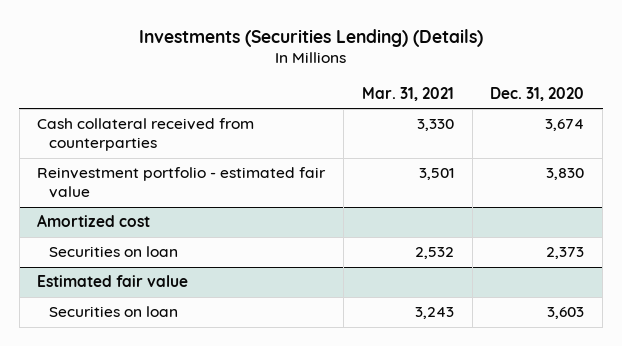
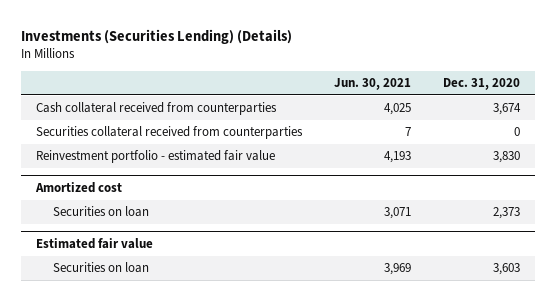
[361,86,454,101] Mar. 31, 2021 -> none
none -> [334,77,412,90] Jun. 30, 2021
none -> [36,126,304,140] Securities collateral received from counterparties

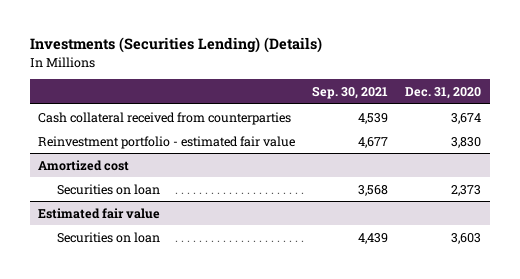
[334,77,412,90] Jun. 30, 2021 -> none
none -> [312,86,389,100] Sep. 30, 2021
[36,126,304,140] Securities collateral received from counterparties -> none

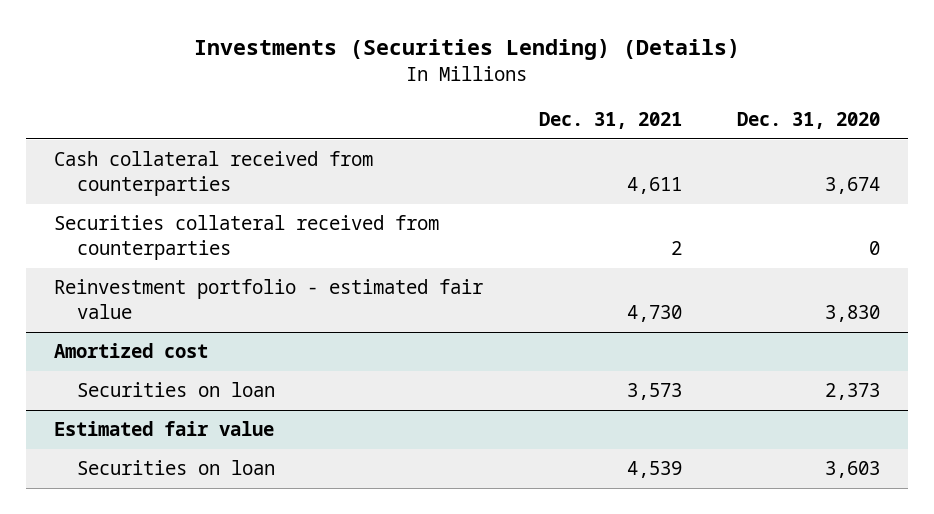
[312,86,389,100] Sep. 30, 2021 -> none
none -> [538,112,682,130] Dec. 31, 2021
none -> [54,215,440,260] Securities collateral received from counterparties

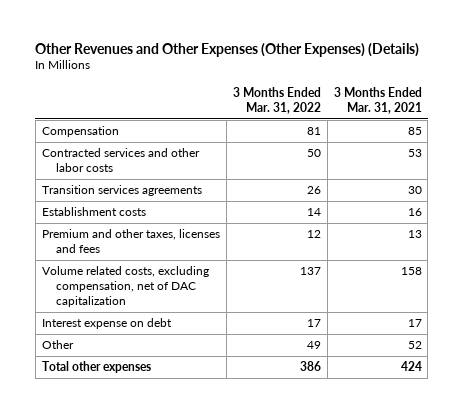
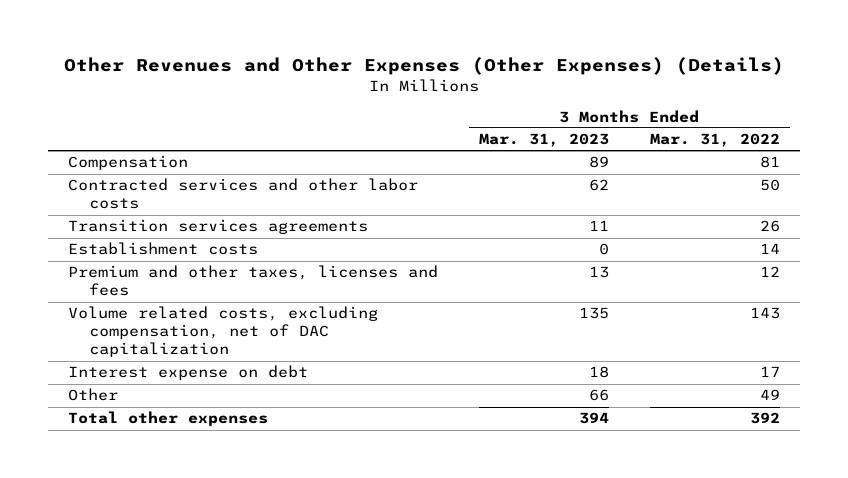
[333,86,422,114] 3 Months Ended Mar. 31, 2021 -> none
none -> [479,133,610,148] Mar. 31, 2023
[299,267,321,276] 137 -> [749,307,780,320] 143
[299,361,321,372] 386 -> [749,412,780,425] 392

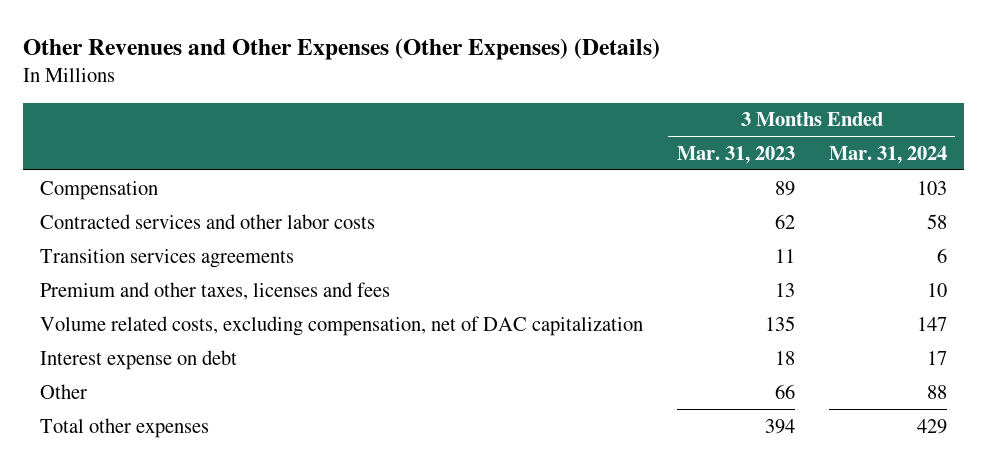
[649,133,780,148] Mar. 31, 2022 -> none
none -> [828,145,947,164] Mar. 31, 2024
[68,242,259,256] Establishment costs -> none

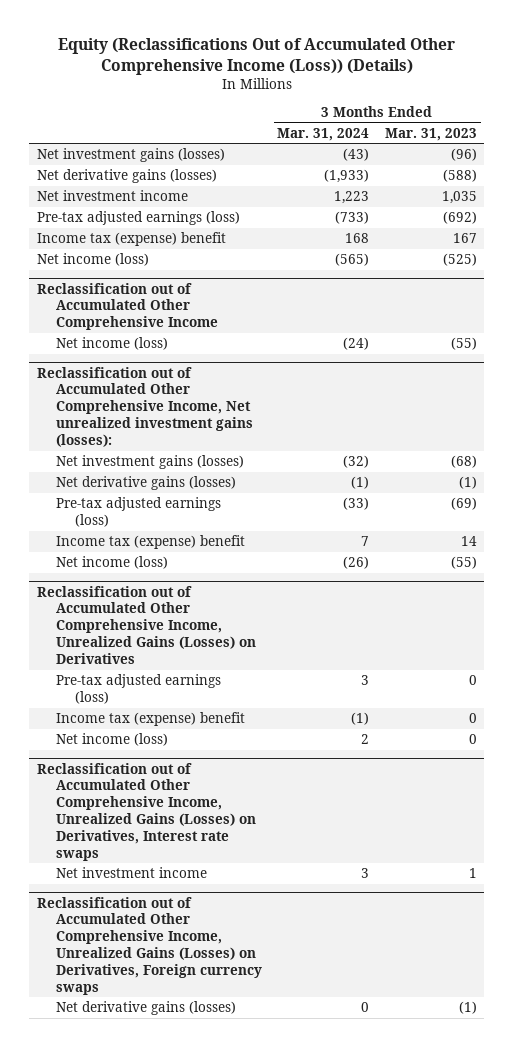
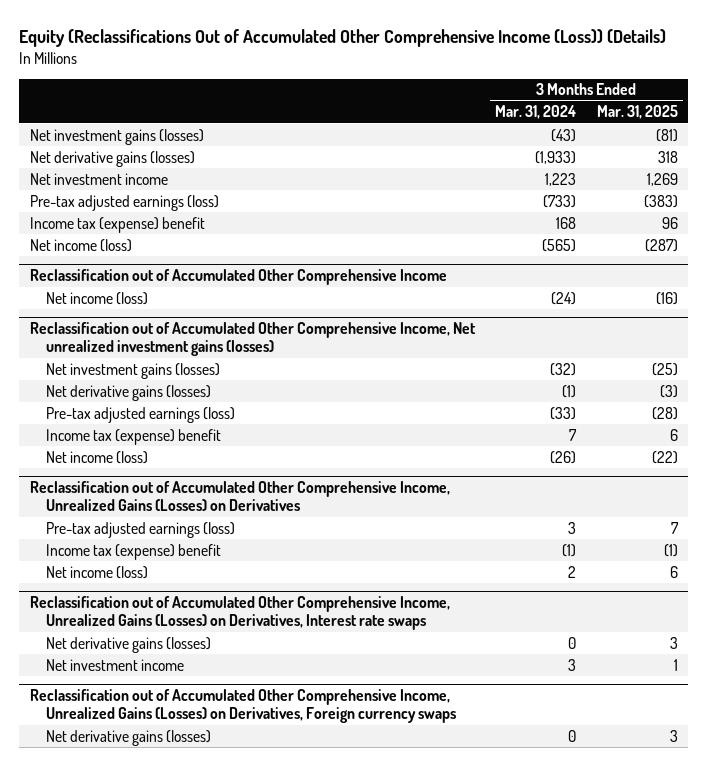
[384,127,477,141] Mar. 31, 2023 -> none
none -> [596,105,678,120] Mar. 31, 2025
[36,366,254,448] Reclassification out of Accumulated Other Comprehensive Income, Net unrealized investment gains (losses): -> [29,322,476,357] Reclassification out of Accumulated Other Comprehensive Income, Net unrealized investment gains (losses)
none -> [46,636,212,653] Net derivative gains (losses)

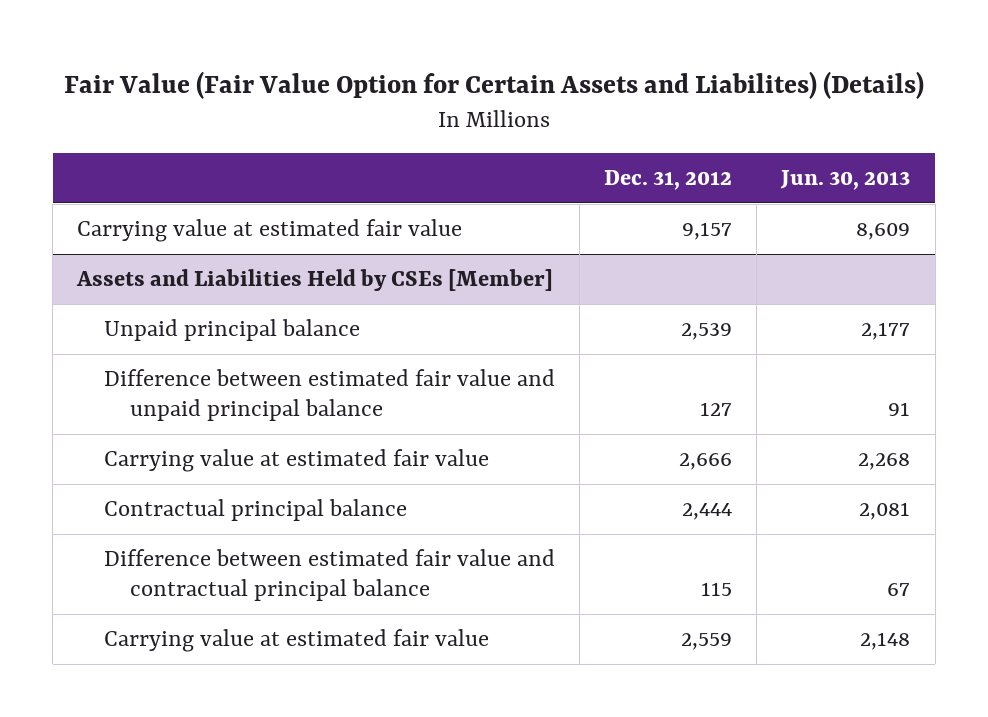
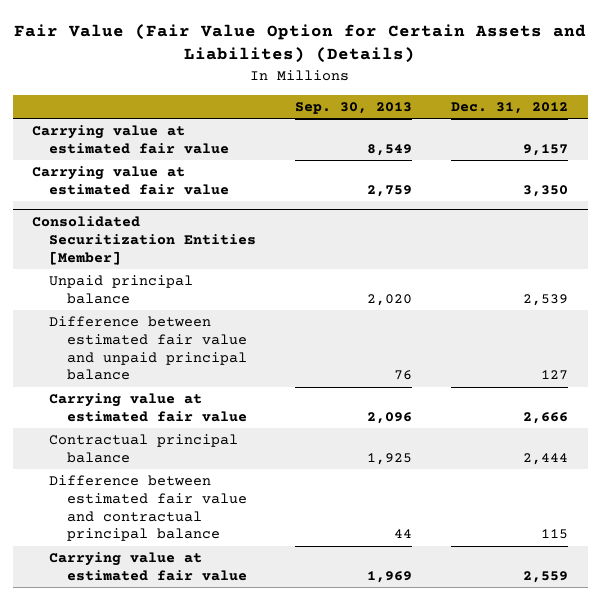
[780,170,911,191] Jun. 30, 2013 -> none
none -> [295,101,413,114] Sep. 30, 2013
[76,269,554,292] Assets and Liabilities Held by CSEs [Member] -> none
none -> [32,166,230,195] Carrying value at estimated fair value
none -> [32,216,257,265] Consolidated Securitization Entities [Member]

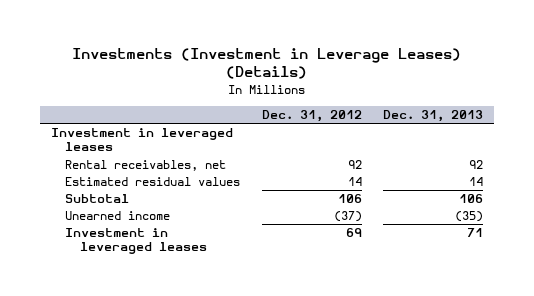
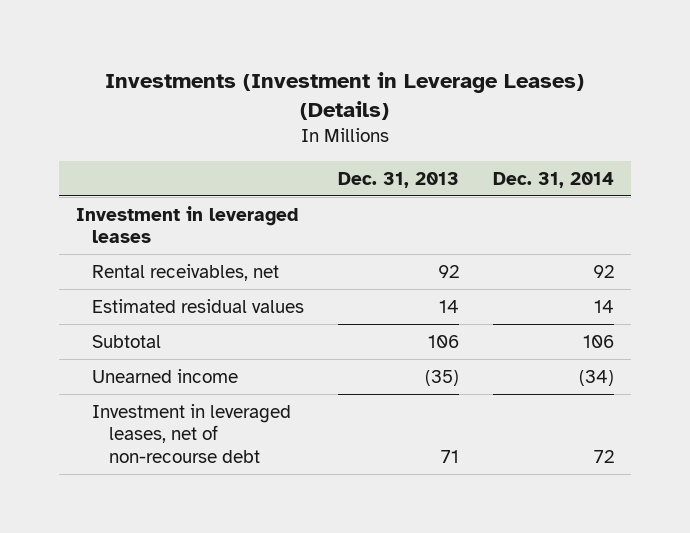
[261,109,362,122] Dec. 31, 2012 -> none
none -> [493,171,615,188] Dec. 31, 2014
[65,228,207,255] Investment in leveraged leases -> [92,403,292,463] Investment in leveraged leases, net of non-recourse debt

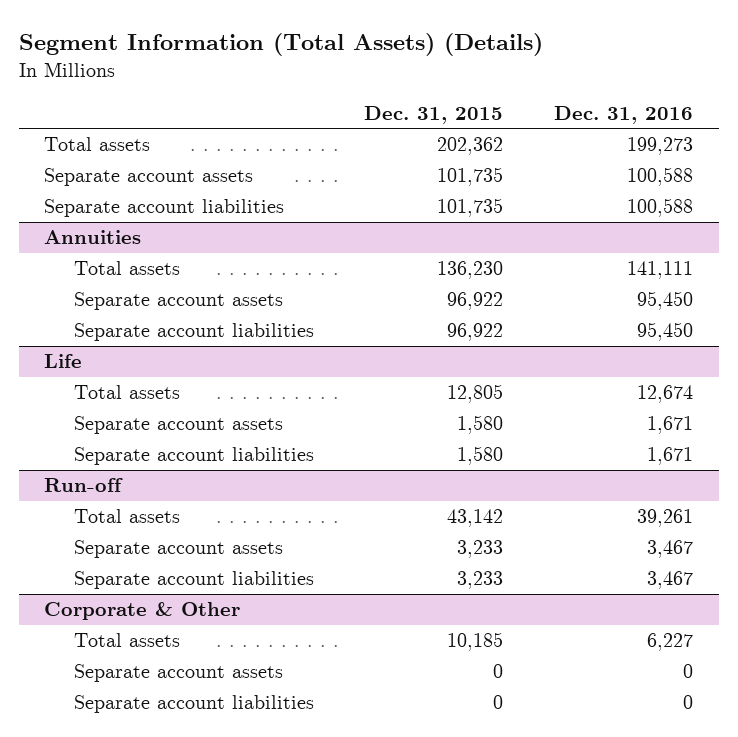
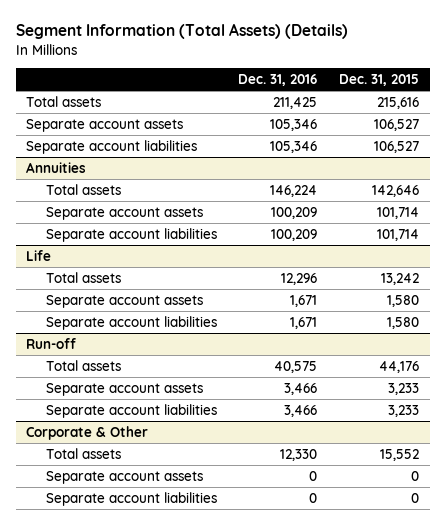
[437,137,504,156] 202,362 -> [376,96,419,109] 215,616
[627,137,694,156] 199,273 -> [273,96,318,109] 211,425
[437,167,504,187] 101,735 -> [373,118,419,131] 106,527
[627,167,694,187] 100,588 -> [270,118,318,131] 105,346
[437,198,504,218] 101,735 -> [373,140,419,153] 106,527
[627,198,694,218] 100,588 -> [270,140,318,153] 105,346
[437,261,504,280] 136,230 -> [371,184,419,197] 142,646
[627,261,694,280] 141,111 -> [270,184,318,197] 146,224
[447,292,504,311] 96,922 -> [376,206,419,219] 101,714
[637,291,694,311] 95,450 -> [271,206,318,219] 100,209
[447,323,504,342] 96,922 -> [376,228,419,241] 101,714
[637,322,694,342] 95,450 -> [271,228,318,241] 100,209
[447,384,504,404] 12,805 -> [380,272,419,285] 13,242
[637,385,694,404] 12,674 -> [281,272,318,285] 12,296
[447,509,504,528] 43,142 -> [378,360,419,373] 44,176
[637,509,694,528] 39,261 -> [274,360,318,373] 40,575
[647,540,694,559] 3,467 -> [284,382,318,395] 3,466
[647,571,694,590] 3,467 -> [284,404,318,417] 3,466
[447,632,504,652] 10,185 -> [379,448,419,461] 15,552
[647,633,694,652] 6,227 -> [280,448,318,461] 12,330

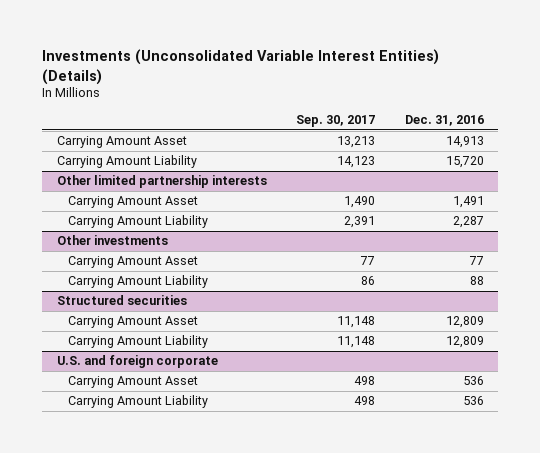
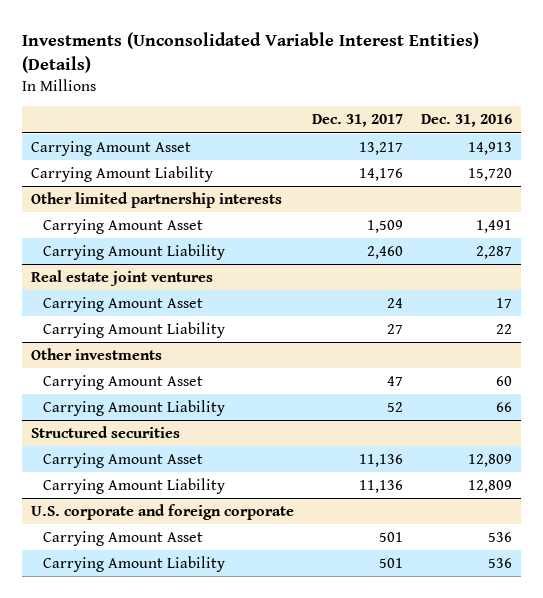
[296,115,376,128] Sep. 30, 2017 -> none
none -> [311,114,403,128] Dec. 31, 2017
none -> [31,269,214,286] Real estate joint ventures
none -> [43,296,204,312] Carrying Amount Asset
none -> [43,321,226,338] Carrying Amount Liability
[468,256,484,266] 77 -> [495,375,512,386] 60
[469,276,484,286] 88 -> [495,401,512,412] 66
[56,355,218,369] U.S. and foreign corporate -> [31,503,295,520] U.S. corporate and foreign corporate

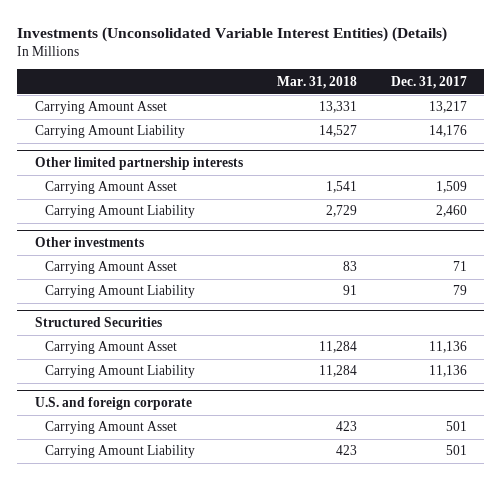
[420,114,512,128] Dec. 31, 2016 -> none
none -> [276,75,357,89] Mar. 31, 2018
[31,269,214,286] Real estate joint ventures -> none
[43,296,204,312] Carrying Amount Asset -> none
[43,321,226,338] Carrying Amount Liability -> none
[386,375,403,386] 47 -> [453,261,468,272] 71
[386,401,403,412] 52 -> [453,285,468,296] 79
[31,425,181,438] Structured securities -> [34,317,162,328] Structured Securities
[31,503,295,520] U.S. corporate and foreign corporate -> [34,397,192,411] U.S. and foreign corporate

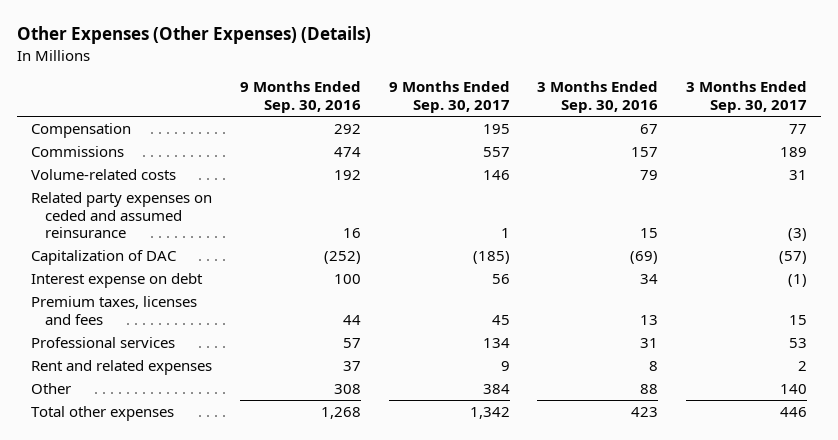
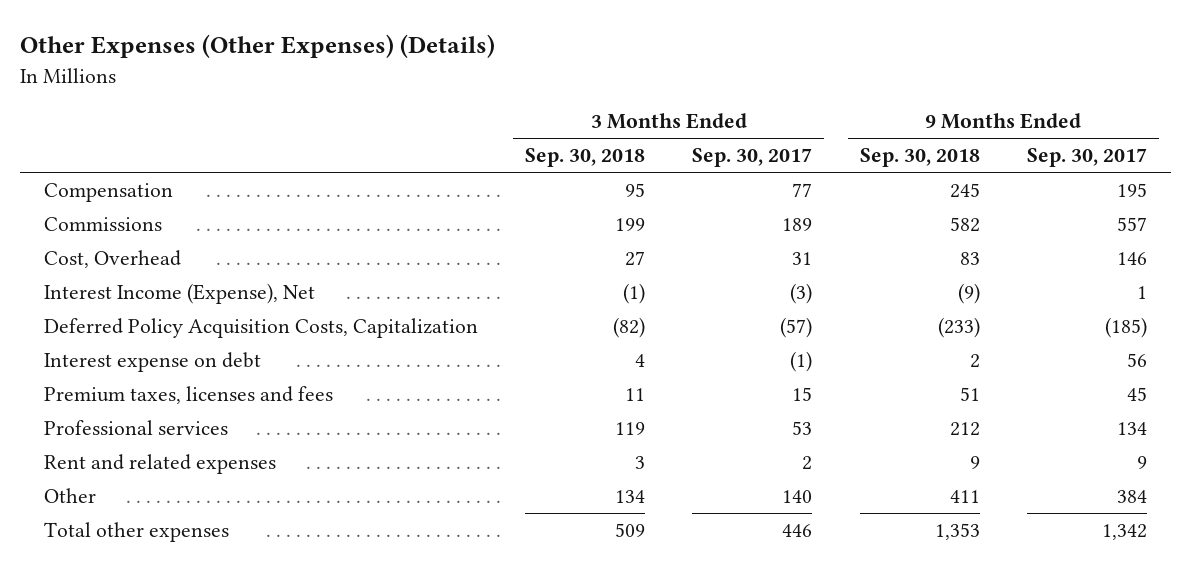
[239,81,361,114] 9 Months Ended Sep. 30, 2016 -> none
[537,81,659,114] 3 Months Ended Sep. 30, 2016 -> none
none -> [524,148,645,168] Sep. 30, 2018
none -> [859,148,980,168] Sep. 30, 2018
[30,191,212,239] Related party expenses on ceded and assumed reinsurance -> none
[30,168,176,180] Volume-related costs -> [43,249,181,268] Cost, Overhead
none -> [43,282,315,304] Interest Income (Expense), Net
[30,249,177,265] Capitalization of DAC -> [43,317,478,338] Deferred Policy Acquisition Costs, Capitalization

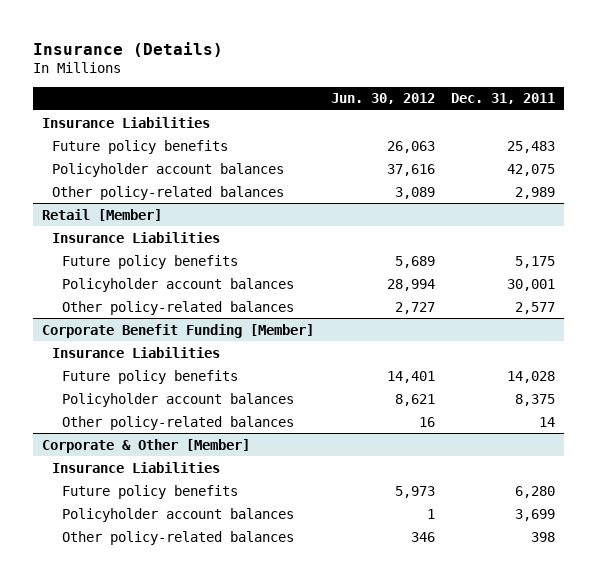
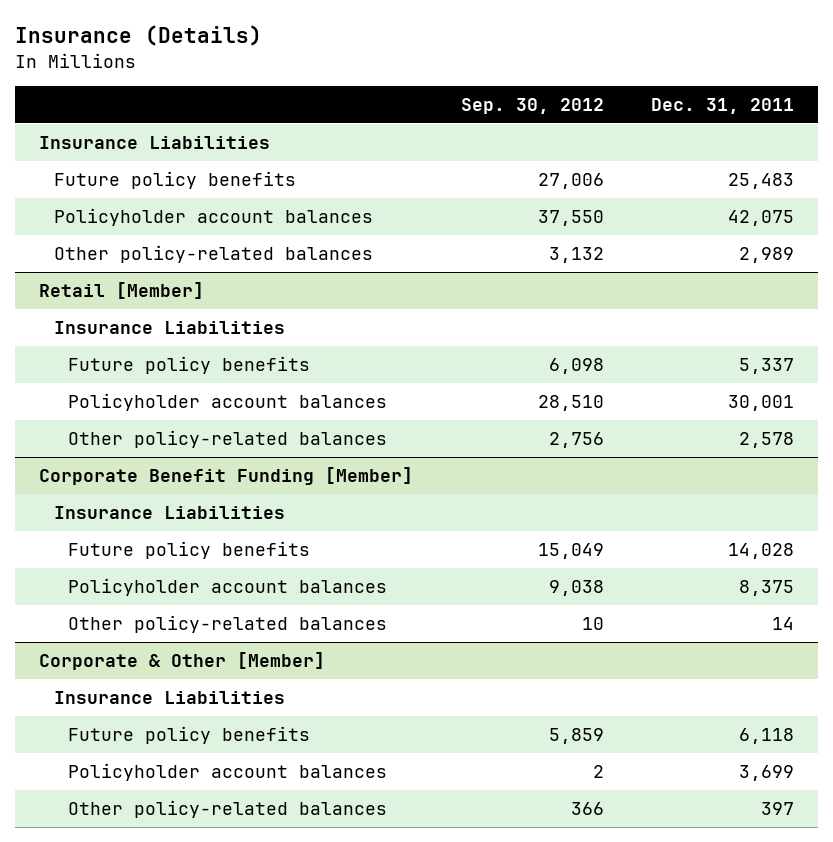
[330,93,435,105] Jun. 30, 2012 -> none
none -> [460,97,604,114] Sep. 30, 2012
[515,255,556,268] 5,175 -> [739,357,795,374] 5,337
[515,301,556,314] 2,577 -> [739,431,795,448] 2,578
[515,485,556,498] 6,280 -> [739,727,795,744] 6,118
[531,531,556,542] 398 -> [761,801,795,815] 397

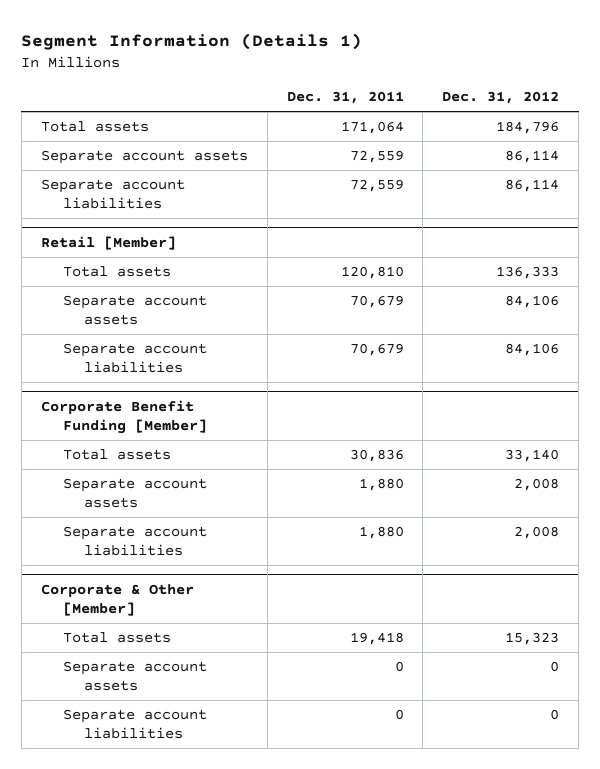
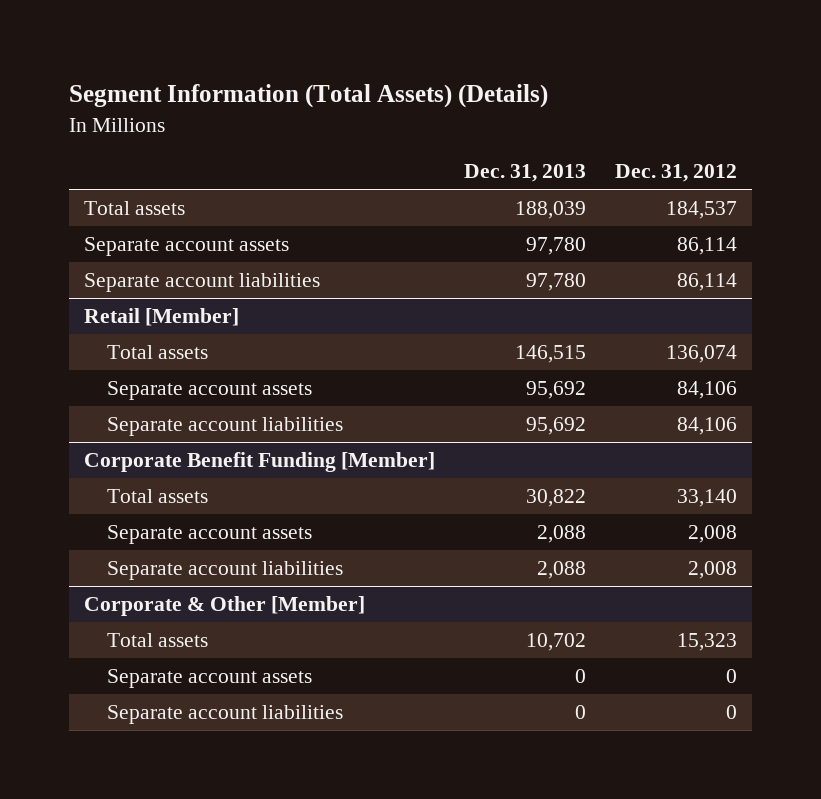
[21,32,363,50] Segment Information (Details 1) -> [68,84,548,109] Segment Information (Total Assets) (Details)
[286,91,404,105] Dec. 31, 2011 -> none
none -> [463,164,586,183] Dec. 31, 2013
[496,121,560,135] 184,796 -> [666,201,738,220] 184,537
[496,266,560,280] 136,333 -> [666,345,738,364] 136,074

